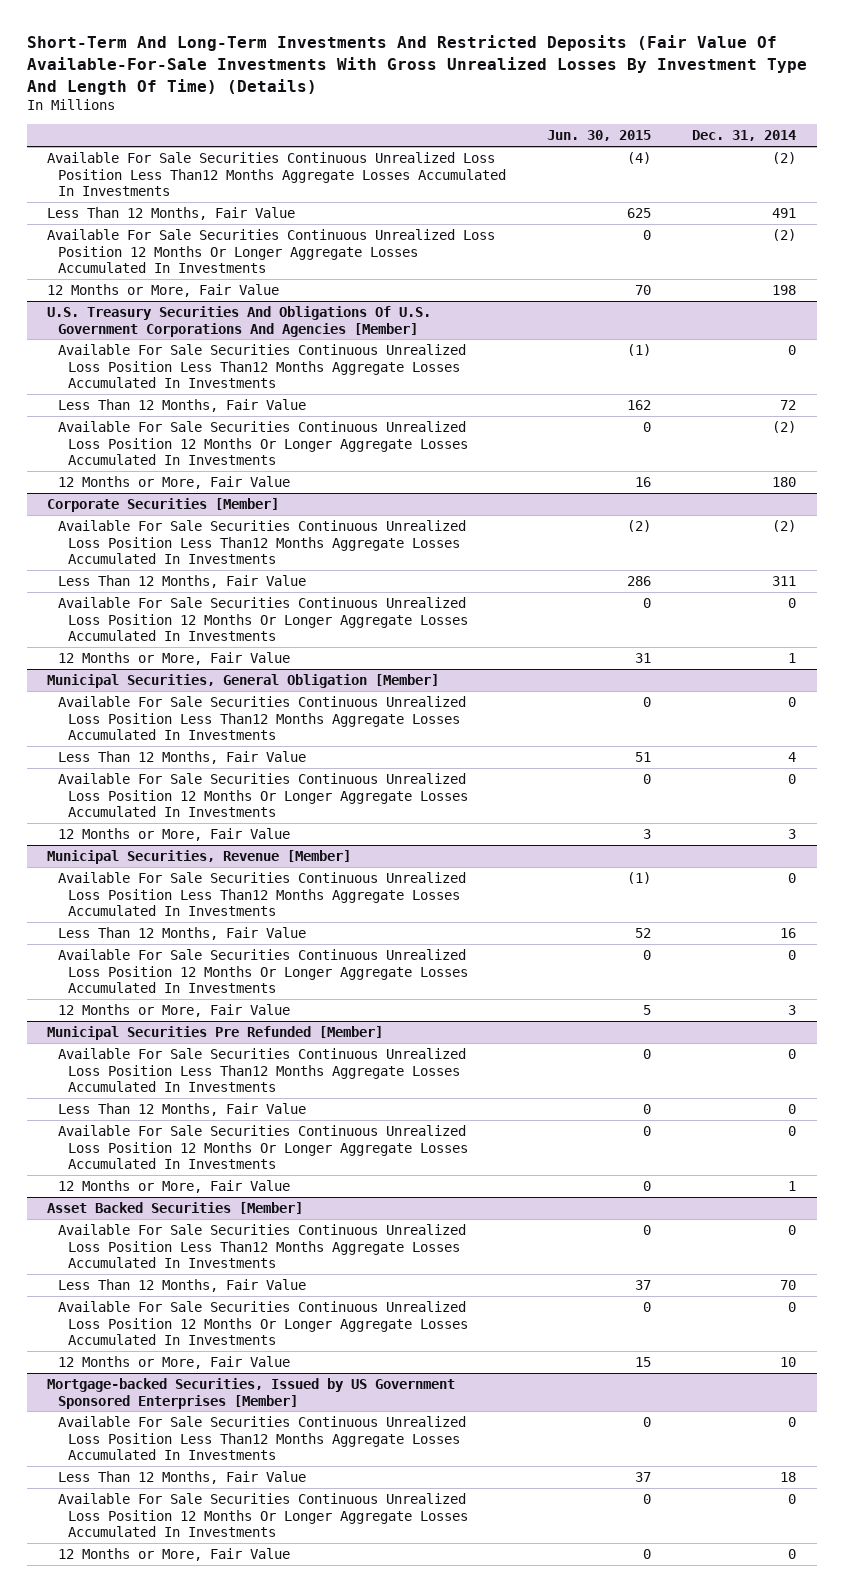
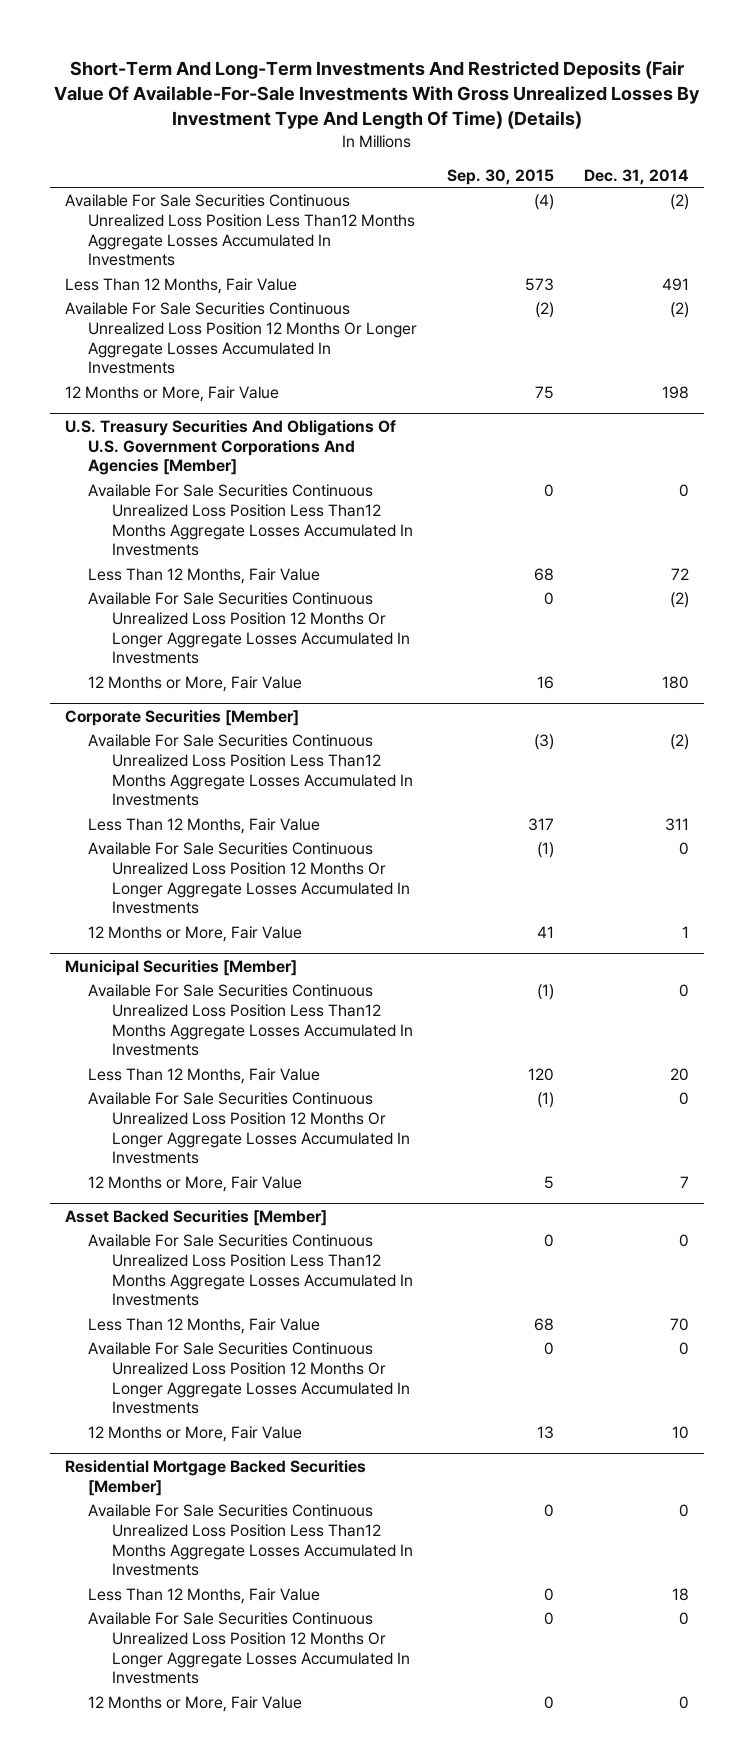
[547,130,652,142] Jun. 30, 2015 -> none
none -> [447,169,555,186] Sep. 30, 2015
[57,695,466,741] Available For Sale Securities Continuous Unrealized Loss Position Less Than12 Months Aggregate Losses Accumulated In Investments -> none
[57,750,306,764] Less Than 12 Months, Fair Value -> none
[57,772,469,818] Available For Sale Securities Continuous Unrealized Loss Position 12 Months Or Longer Aggregate Losses Accumulated In Investments -> none
[57,827,290,841] 12 Months or More, Fair Value -> none
[47,849,352,864] Municipal Securities, Revenue [Member] -> none
[57,871,466,917] Available For Sale Securities Continuous Unrealized Loss Position Less Than12 Months Aggregate Losses Accumulated In Investments -> none
[57,926,306,940] Less Than 12 Months, Fair Value -> none
[57,948,469,994] Available For Sale Securities Continuous Unrealized Loss Position 12 Months Or Longer Aggregate Losses Accumulated In Investments -> none
[57,1003,290,1017] 12 Months or More, Fair Value -> none
[47,1025,384,1040] Municipal Securities Pre Refunded [Member] -> none
[47,673,440,688] Municipal Securities, General Obligation [Member] -> [64,959,297,976] Municipal Securities [Member]
[788,1103,797,1114] 0 -> [669,1067,689,1081] 20
[788,1180,797,1191] 1 -> [679,1175,689,1188] 7
[47,1377,456,1409] Mortgage-backed Securities, Issued by US Government Sponsored Enterprises [Member] -> none
none -> [64,1459,366,1496] Residential Mortgage Backed Securities [Member]

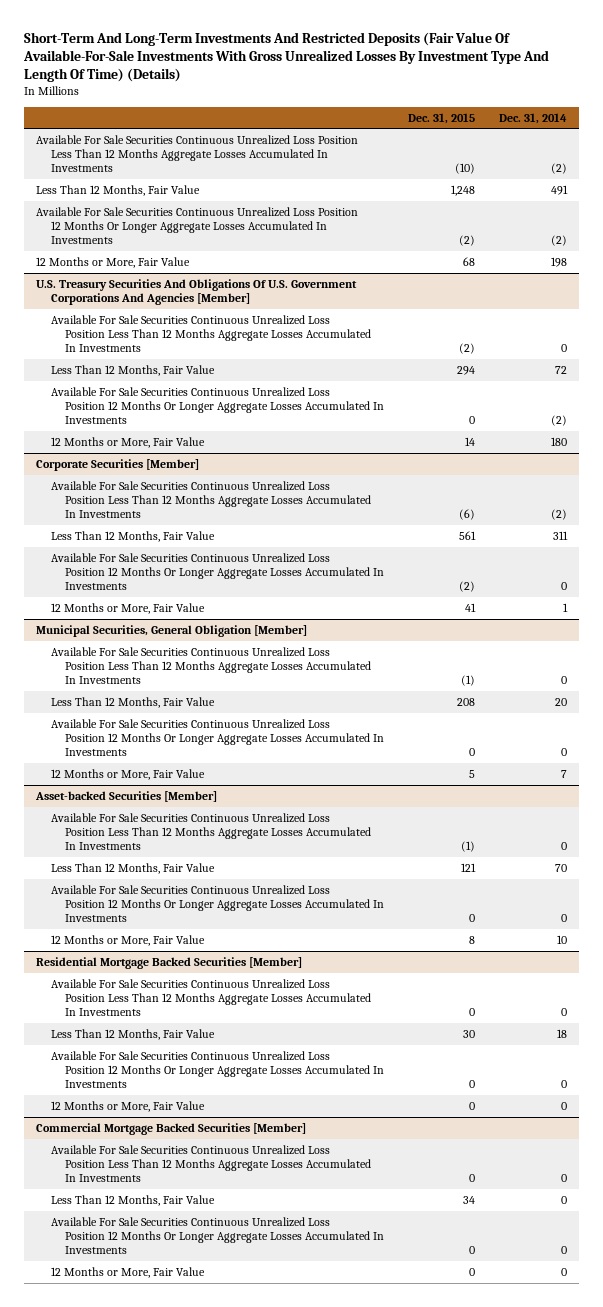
[447,169,555,186] Sep. 30, 2015 -> none
none -> [407,112,475,124] Dec. 31, 2015
[64,193,416,267] Available For Sale Securities Continuous Unrealized Loss Position Less Than12 Months Aggregate Losses Accumulated In Investments -> [36,134,359,173] Available For Sale Securities Continuous Unrealized Loss Position Less Than 12 Months Aggregate Losses Accumulated In Investments
[88,483,414,557] Available For Sale Securities Continuous Unrealized Loss Position Less Than12 Months Aggregate Losses Accumulated In Investments -> [50,314,371,353] Available For Sale Securities Continuous Unrealized Loss Position Less Than 12 Months Aggregate Losses Accumulated In Investments
[88,733,414,807] Available For Sale Securities Continuous Unrealized Loss Position Less Than12 Months Aggregate Losses Accumulated In Investments -> [50,480,371,519] Available For Sale Securities Continuous Unrealized Loss Position Less Than 12 Months Aggregate Losses Accumulated In Investments
[64,959,297,976] Municipal Securities [Member] -> [36,624,308,637] Municipal Securities, General Obligation [Member]
[88,983,414,1057] Available For Sale Securities Continuous Unrealized Loss Position Less Than12 Months Aggregate Losses Accumulated In Investments -> [50,646,371,685] Available For Sale Securities Continuous Unrealized Loss Position Less Than 12 Months Aggregate Losses Accumulated In Investments
[64,1209,327,1226] Asset Backed Securities [Member] -> [35,790,218,802] Asset-backed Securities [Member]
[88,1233,414,1307] Available For Sale Securities Continuous Unrealized Loss Position Less Than12 Months Aggregate Losses Accumulated In Investments -> [50,812,371,851] Available For Sale Securities Continuous Unrealized Loss Position Less Than 12 Months Aggregate Losses Accumulated In Investments
[88,1503,414,1577] Available For Sale Securities Continuous Unrealized Loss Position Less Than12 Months Aggregate Losses Accumulated In Investments -> [50,978,371,1017] Available For Sale Securities Continuous Unrealized Loss Position Less Than 12 Months Aggregate Losses Accumulated In Investments
none -> [36,1122,307,1135] Commercial Mortgage Backed Securities [Member]
none -> [50,1144,371,1183] Available For Sale Securities Continuous Unrealized Loss Position Less Than 12 Months Aggregate Losses Accumulated In Investments
none -> [50,1194,215,1206] Less Than 12 Months, Fair Value
none -> [50,1216,384,1255] Available For Sale Securities Continuous Unrealized Loss Position 12 Months Or Longer Aggregate Losses Accumulated In Investments
none -> [50,1266,205,1278] 12 Months or More, Fair Value

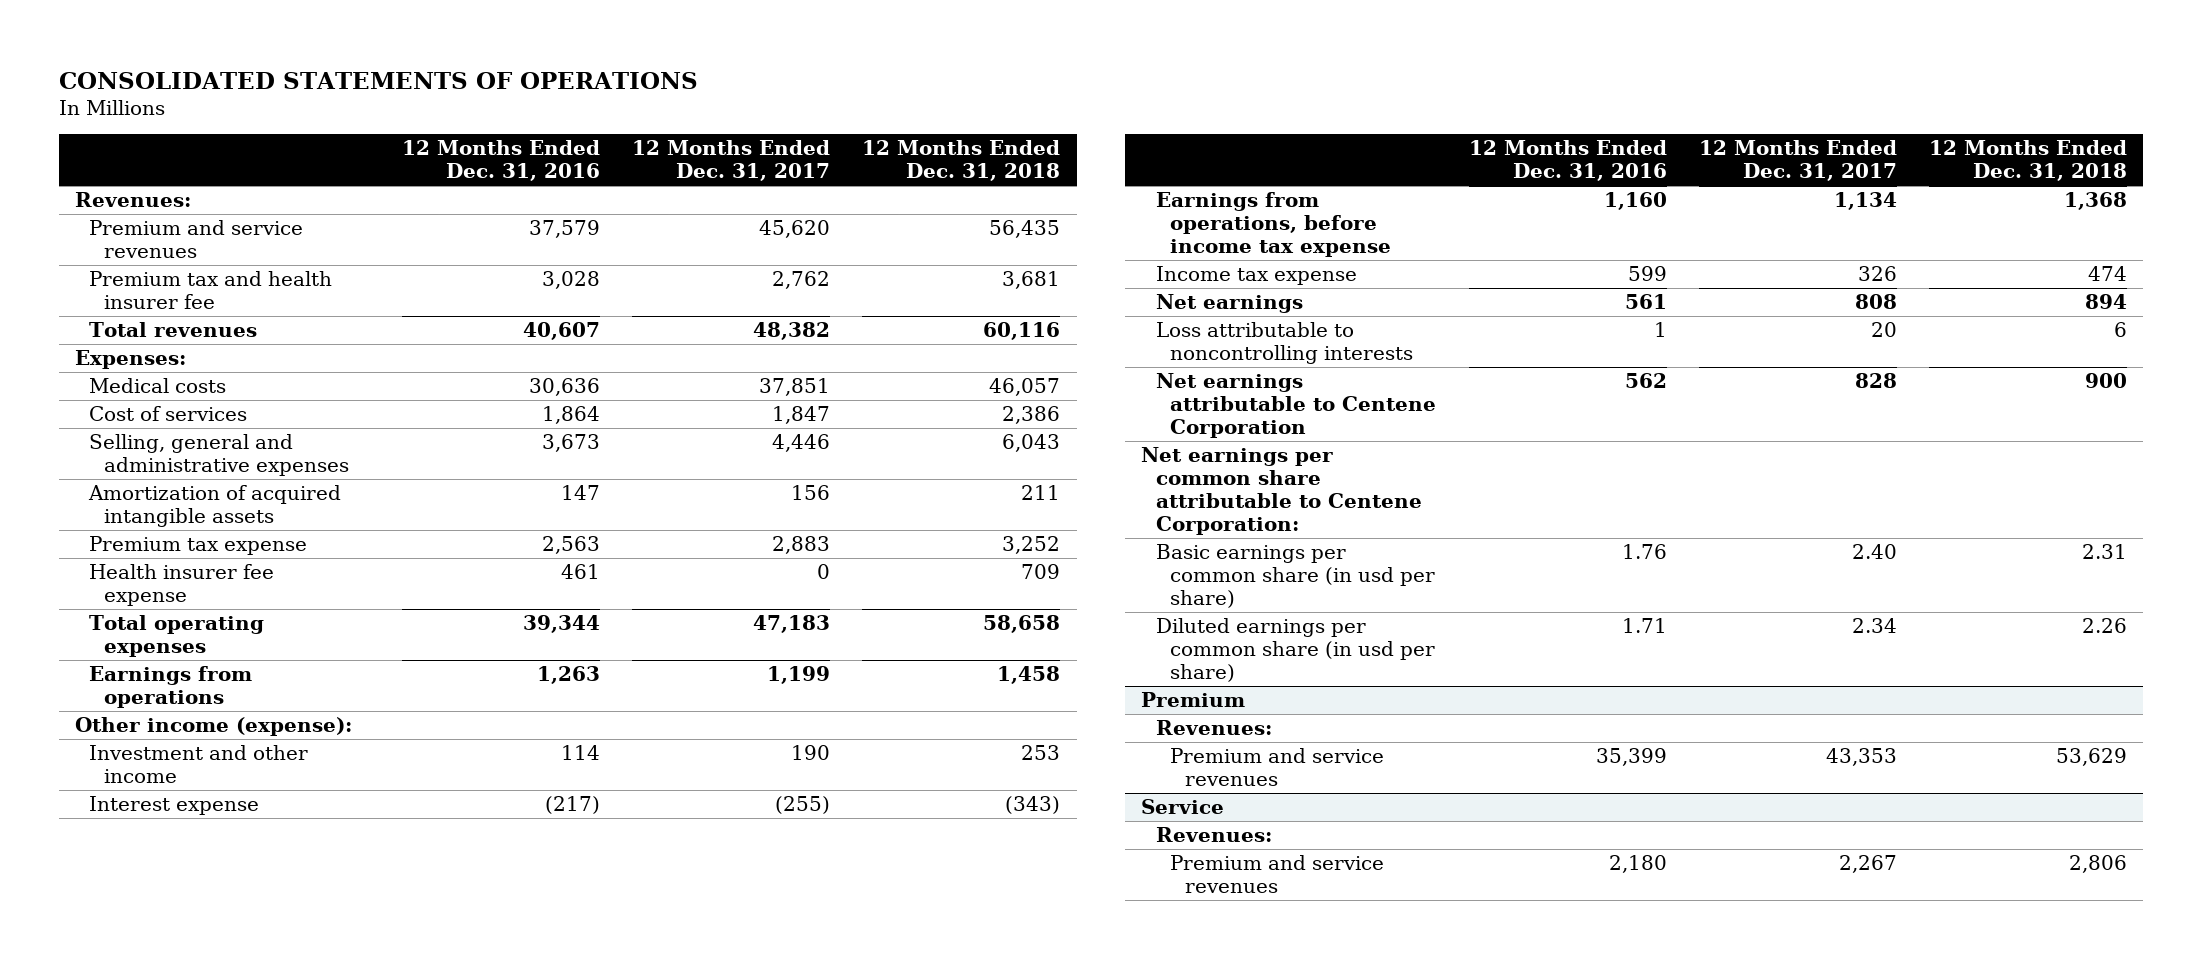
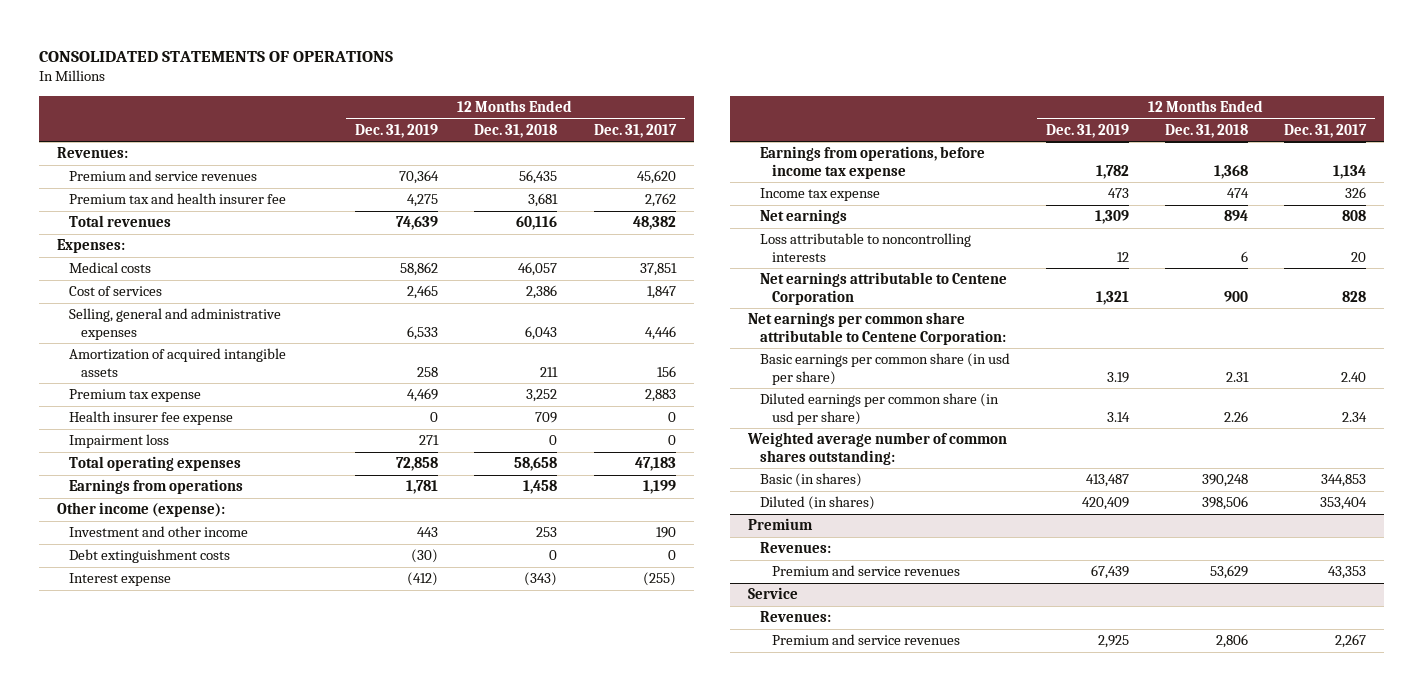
[402,140,601,182] 12 Months Ended Dec. 31, 2016 -> none
none -> [355,123,439,138] Dec. 31, 2019
none -> [69,434,170,449] Impairment loss
none -> [69,549,231,564] Debt extinguishment costs
none -> [746,432,1007,466] Weighted average number of common shares outstanding:
none -> [759,473,862,488] Basic (in shares)
none -> [759,496,875,511] Diluted (in shares)

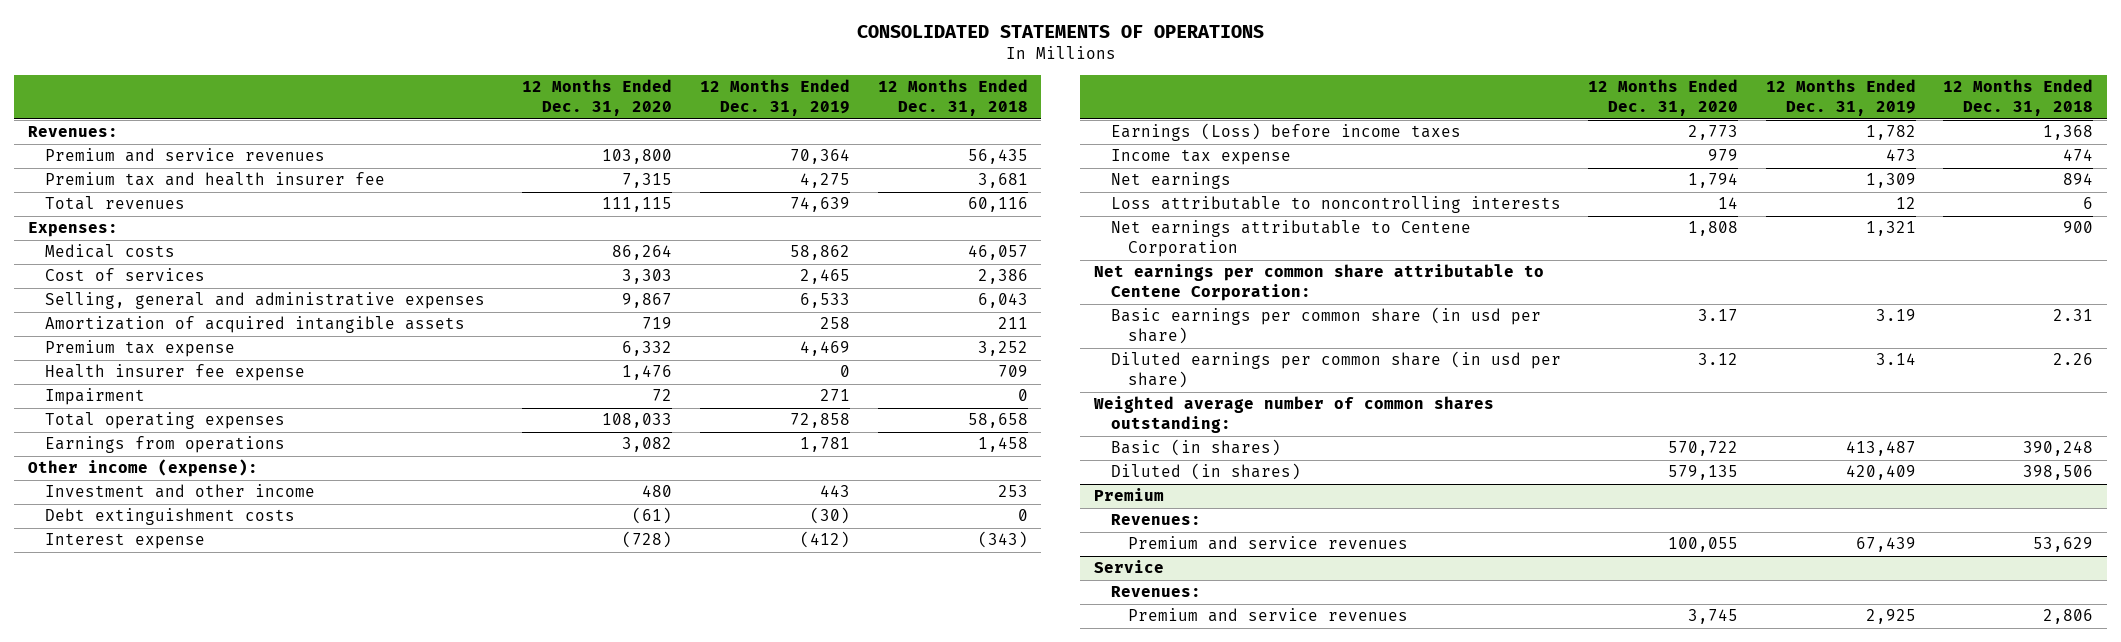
[593,123,677,138] Dec. 31, 2017 -> none
none -> [522,79,673,117] 12 Months Ended Dec. 31, 2020
[69,434,170,449] Impairment loss -> [44,388,145,406] Impairment
[759,146,985,180] Earnings from operations, before income tax expense -> [1110,123,1461,142] Earnings (Loss) before income taxes

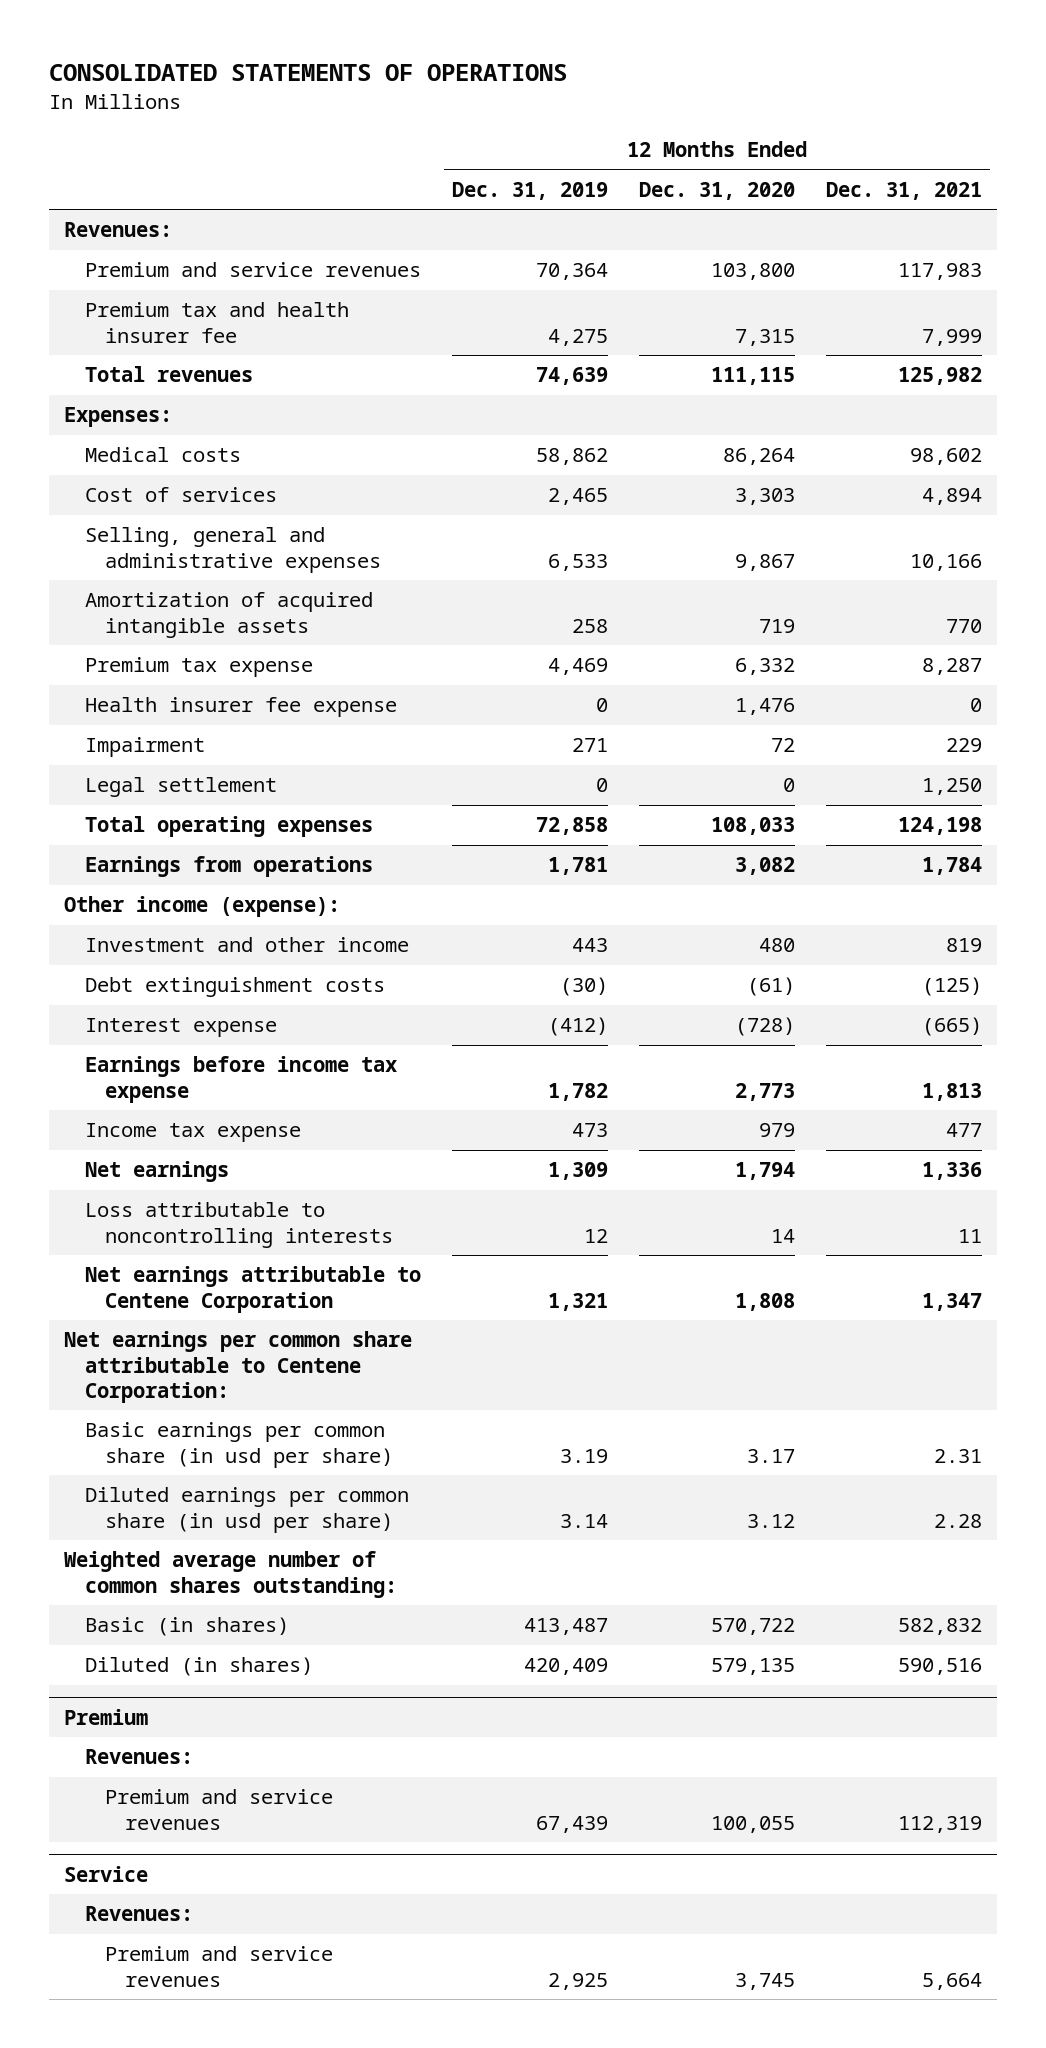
[877,79,1028,117] 12 Months Ended Dec. 31, 2018 -> none
none -> [825,181,982,200] Dec. 31, 2021
none -> [84,777,277,798] Legal settlement
[1110,123,1461,142] Earnings (Loss) before income taxes -> [84,1056,397,1103] Earnings before income tax expense

